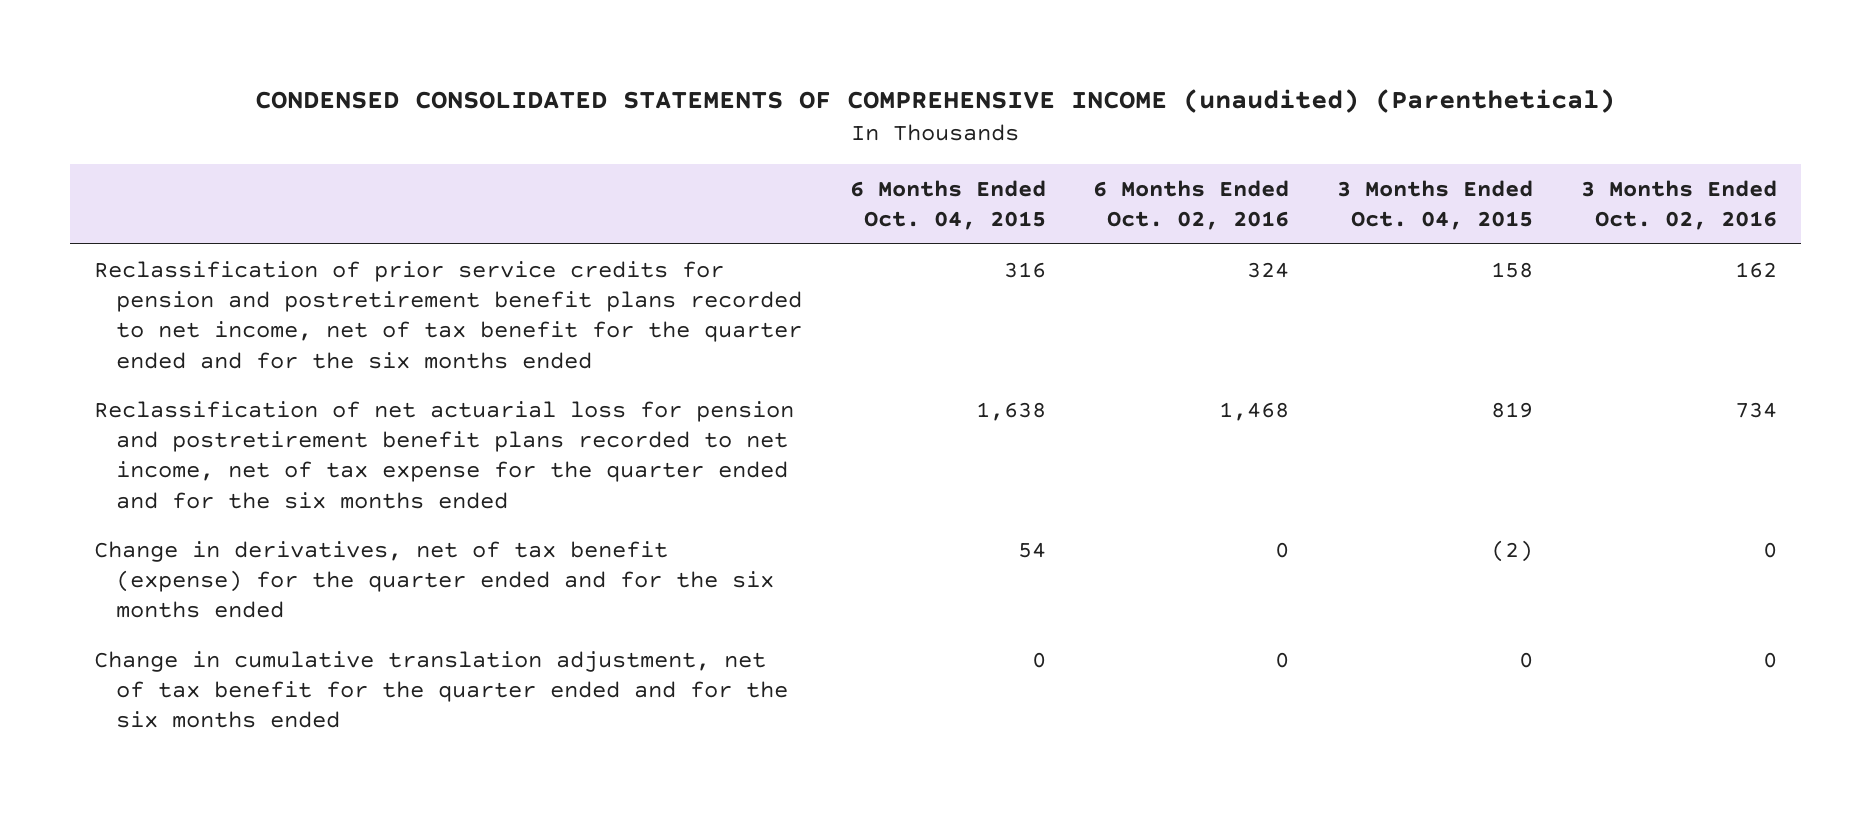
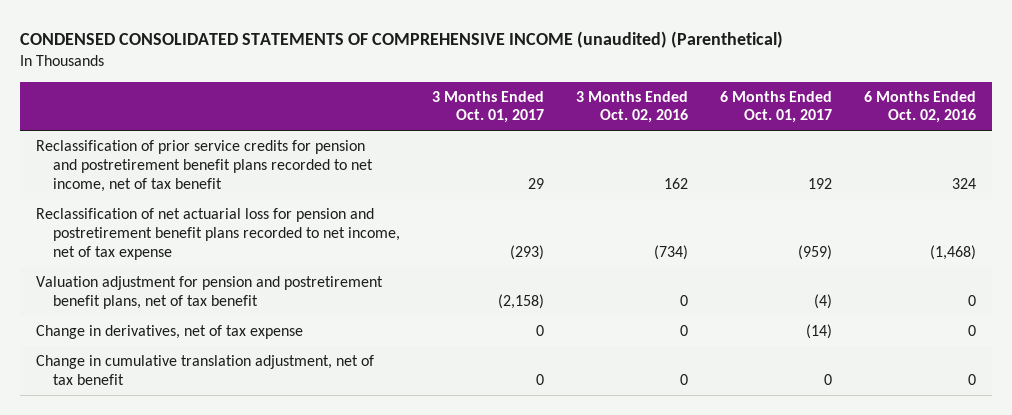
[849,179,1046,231] 6 Months Ended Oct. 04, 2015 -> none
[1337,179,1534,231] 3 Months Ended Oct. 04, 2015 -> none
none -> [431,90,544,124] 3 Months Ended Oct. 01, 2017
none -> [719,90,832,124] 6 Months Ended Oct. 01, 2017
[93,540,775,619] Change in derivatives, net of tax benefit (expense) for the quarter ended and for the six months ended -> none
[93,260,803,369] Reclassification of prior service credits for pension and postretirement benefit plans recorded to net income, net of tax benefit for the quarter ended and for the six months ended -> [36,139,373,192] Reclassification of prior service credits for pension and postretirement benefit plans recorded to net income, net of tax benefit
[93,400,794,509] Reclassification of net actuarial loss for pension and postretirement benefit plans recorded to net income, net of tax expense for the quarter ended and for the six months ended -> [36,207,400,260] Reclassification of net actuarial loss for pension and postretirement benefit plans recorded to net income, net of tax expense
[1219,401,1290,421] 1,468 -> [929,244,976,260] (1,468)
[1734,401,1777,418] 734 -> [653,244,688,260] (734)
none -> [36,275,384,309] Valuation adjustment for pension and postretirement benefit plans, net of tax benefit
none -> [36,324,304,339] Change in derivatives, net of tax expense
[93,650,789,729] Change in cumulative translation adjustment, net of tax benefit for the quarter ended and for the six months ended -> [36,354,375,385] Change in cumulative translation adjustment, net of tax benefit

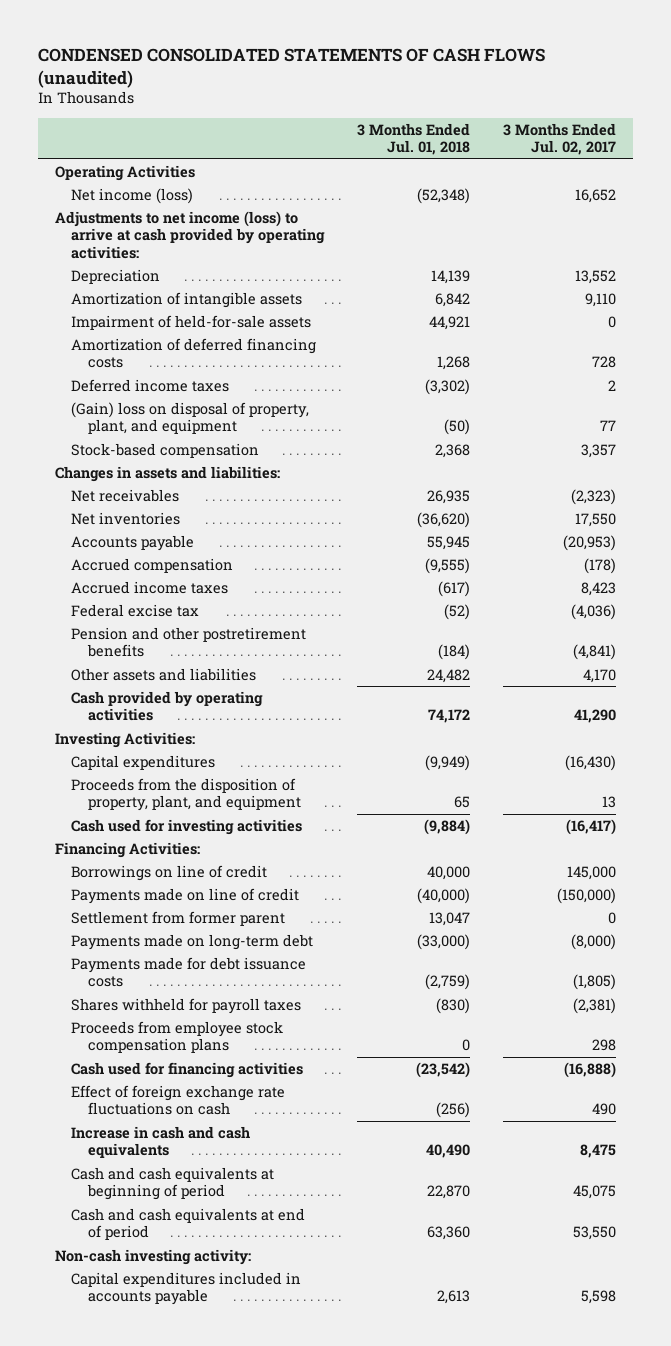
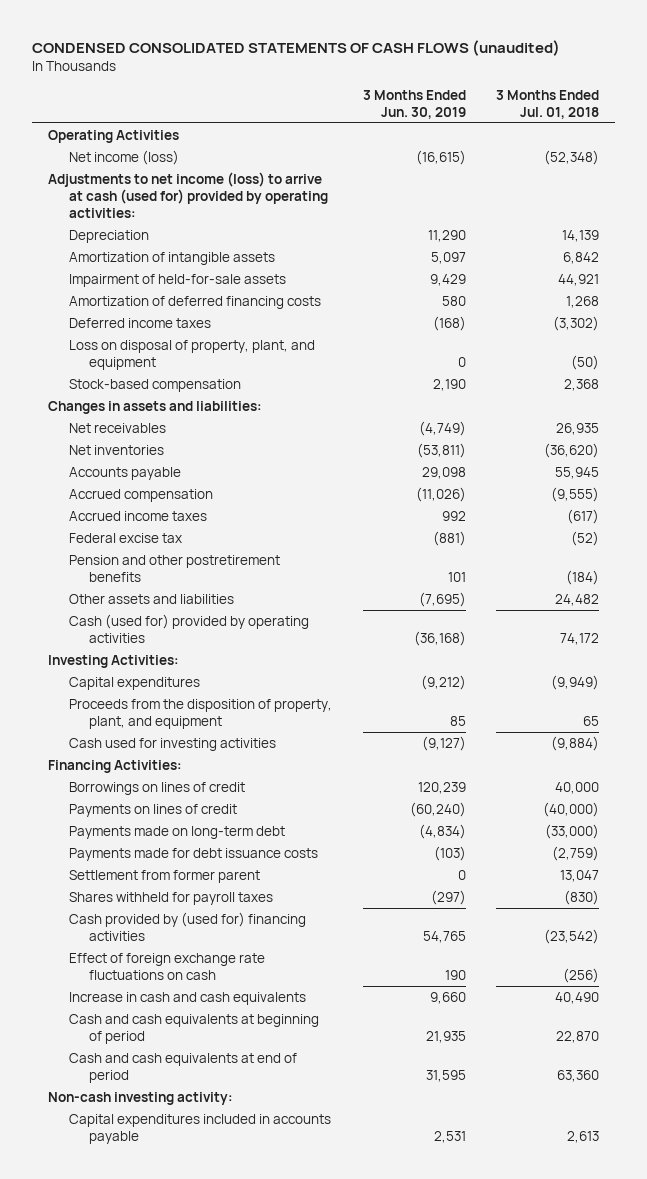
[503,122,617,156] 3 Months Ended Jul. 02, 2017 -> none
none -> [362,89,466,119] 3 Months Ended Jun. 30, 2019
[54,210,326,259] Adjustments to net income (loss) to arrive at cash provided by operating activities: -> [47,171,328,218] Adjustments to net income (loss) to arrive at cash (used for) provided by operating activities:
[71,401,310,435] (Gain) loss on disposal of property, plant, and equipment -> [68,339,315,370] Loss on disposal of property, plant, and equipment
[71,690,264,722] Cash provided by operating activities -> [68,613,309,643] Cash (used for) provided by operating activities
[71,864,268,881] Borrowings on line of credit -> [68,781,245,795] Borrowings on lines of credit
[71,887,300,904] Payments made on line of credit -> [68,803,237,817] Payments on lines of credit
[71,910,286,926] Settlement from former parent -> [68,869,260,883] Settlement from former parent
[71,1020,284,1054] Proceeds from employee stock compensation plans -> none
[71,1061,304,1078] Cash used for financing activities -> [68,911,306,941] Cash provided by (used for) financing activities

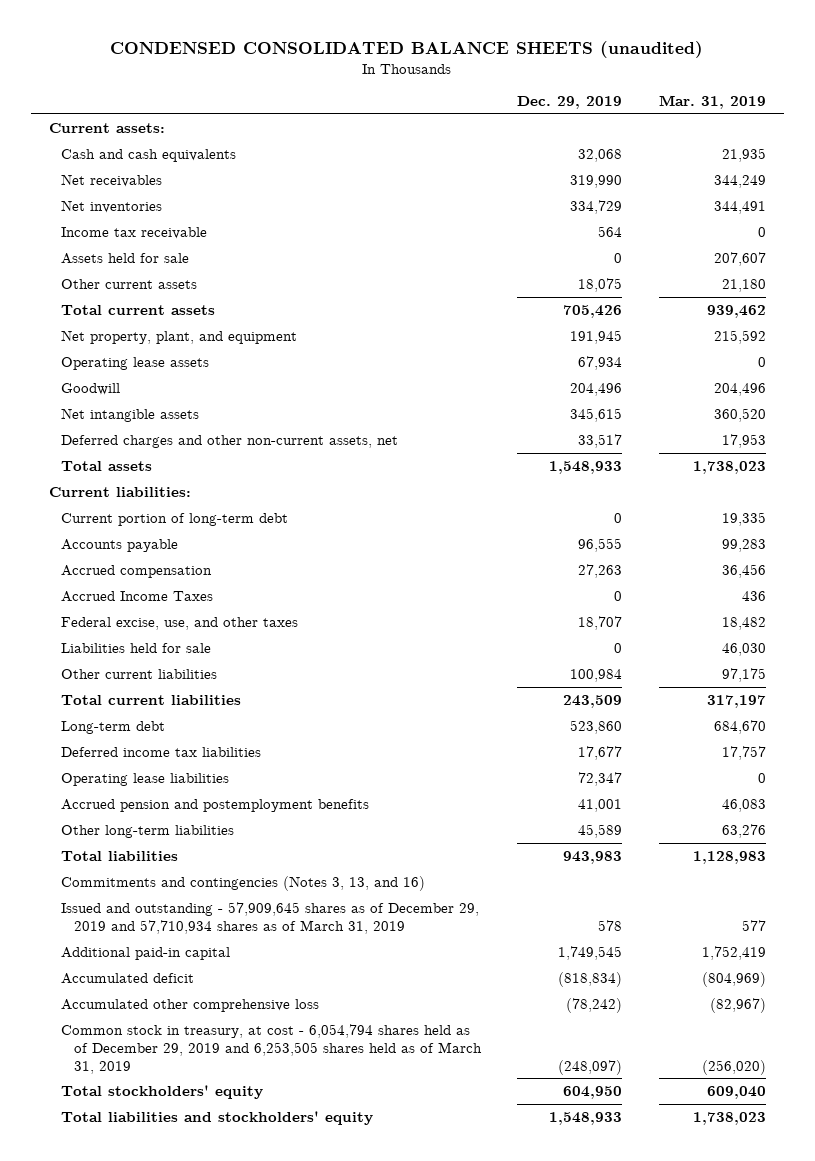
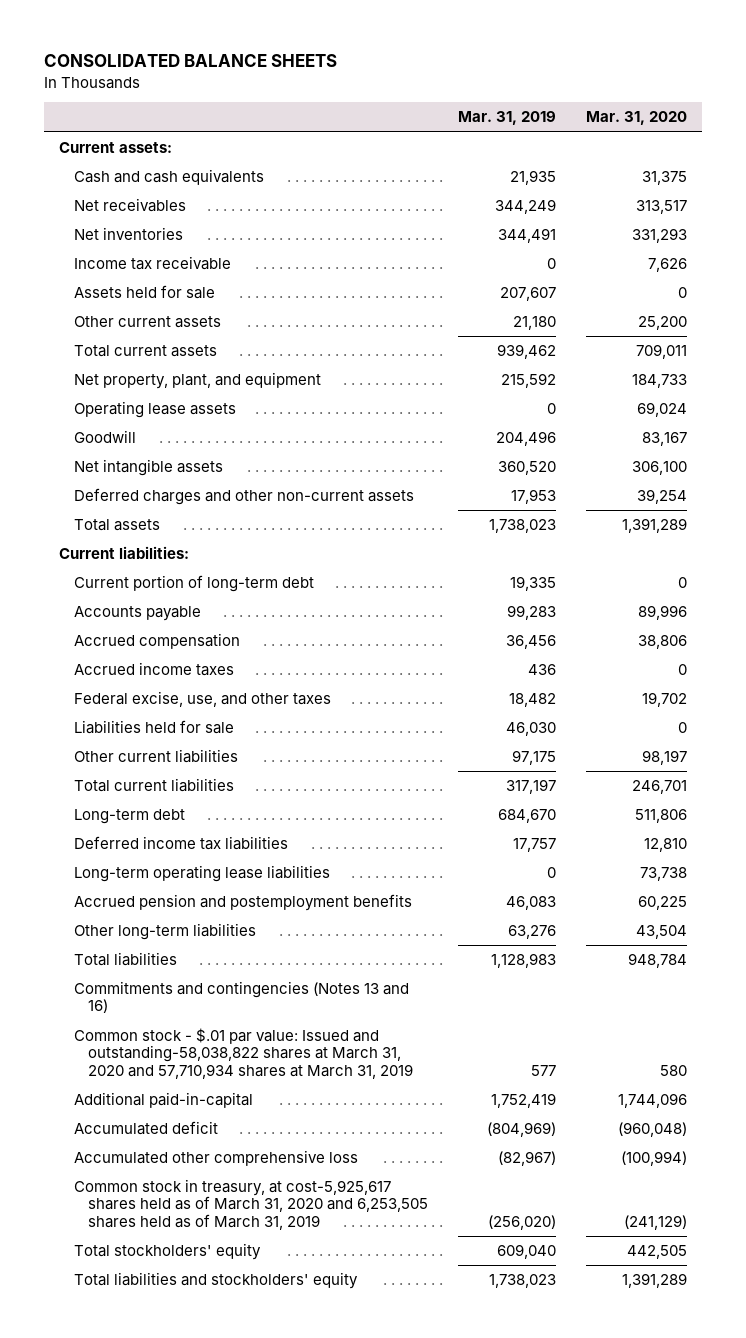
[110,40,704,58] CONDENSED CONSOLIDATED BALANCE SHEETS (unaudited) -> [44,54,338,68] CONSOLIDATED BALANCE SHEETS
[517,96,623,110] Dec. 29, 2019 -> none
none -> [586,111,688,126] Mar. 31, 2020
[61,434,399,448] Deferred charges and other non-current assets, net -> [73,488,414,506] Deferred charges and other non-current assets
[61,590,214,602] Accrued Income Taxes -> [73,662,234,677] Accrued income taxes
[61,772,230,786] Operating lease liabilities -> [73,865,330,883] Long-term operating lease liabilities
[61,875,426,891] Commitments and contingencies (Notes 3, 13, and 16) -> [73,981,409,1014] Commitments and contingencies (Notes 13 and 16)
[61,901,480,934] Issued and outstanding - 57,909,645 shares as of December 29, 2019 and 57,710,934 shares as of March 31, 2019 -> [73,1028,414,1079] Common stock - $.01 par value: Issued and outstanding-58,038,822 shares at March 31, 2020 and 57,710,934 shares at March 31, 2019
[61,946,231,960] Additional paid-in capital -> [73,1092,253,1109] Additional paid-in-capital
[61,1023,482,1074] Common stock in treasury, at cost - 6,054,794 shares held as of December 29, 2019 and 6,253,505 shares held as of March 31, 2019 -> [73,1179,429,1230] Common stock in treasury, at cost-5,925,617 shares held as of March 31, 2020 and 6,253,505 shares held as of March 31, 2019

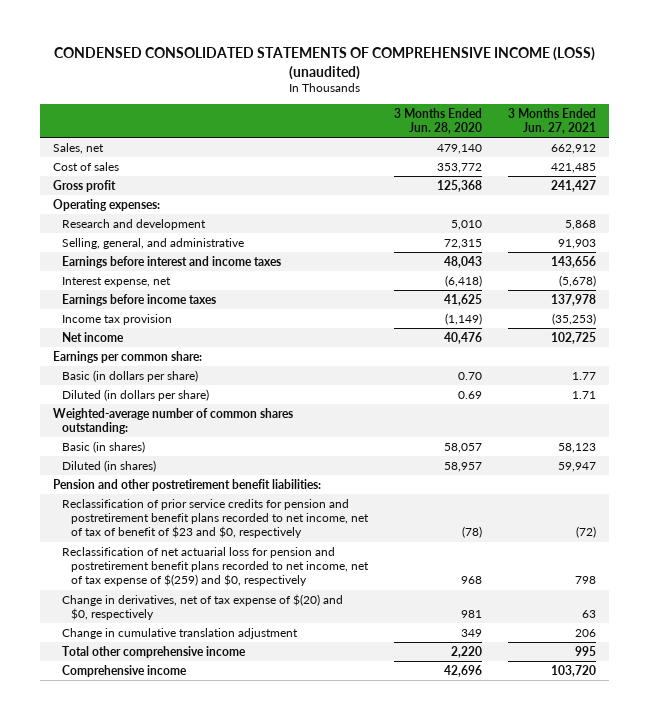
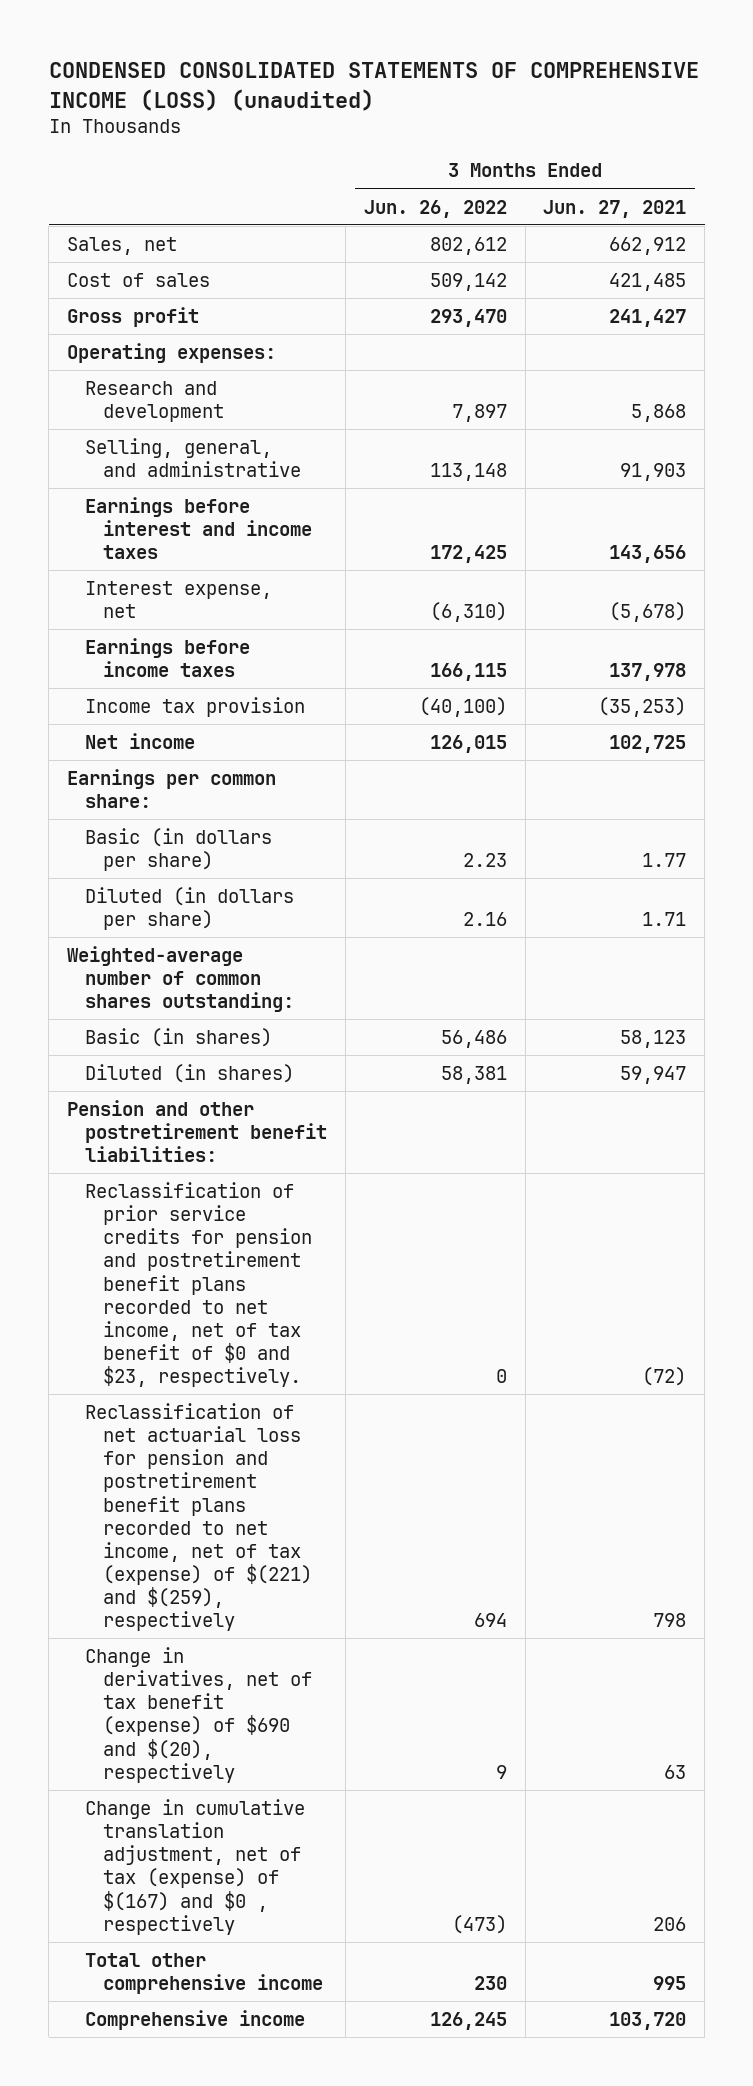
[393,107,482,134] 3 Months Ended Jun. 28, 2020 -> none
none -> [363,199,507,218] Jun. 26, 2022
[62,498,369,539] Reclassification of prior service credits for pension and postretirement benefit plans recorded to net income, net of tax of benefit of $23 and $0, respectively -> [85,1181,313,1388] Reclassification of prior service credits for pension and postretirement benefit plans recorded to net income, net of tax benefit of $0 and $23, respectively.
[62,546,369,587] Reclassification of net actuarial loss for pension and postretirement benefit plans recorded to net income, net of tax expense of $(259) and $0, respectively -> [85,1402,313,1632] Reclassification of net actuarial loss for pension and postretirement benefit plans recorded to net income, net of tax (expense) of $(221) and $(259), respectively
[62,593,344,620] Change in derivatives, net of tax expense of $(20) and $0, respectively -> [85,1646,313,1783] Change in derivatives, net of tax benefit (expense) of $690 and $(20), respectively
[62,627,299,639] Change in cumulative translation adjustment -> [85,1798,306,1935] Change in cumulative translation adjustment, net of tax (expense) of $(167) and $0 , respectively

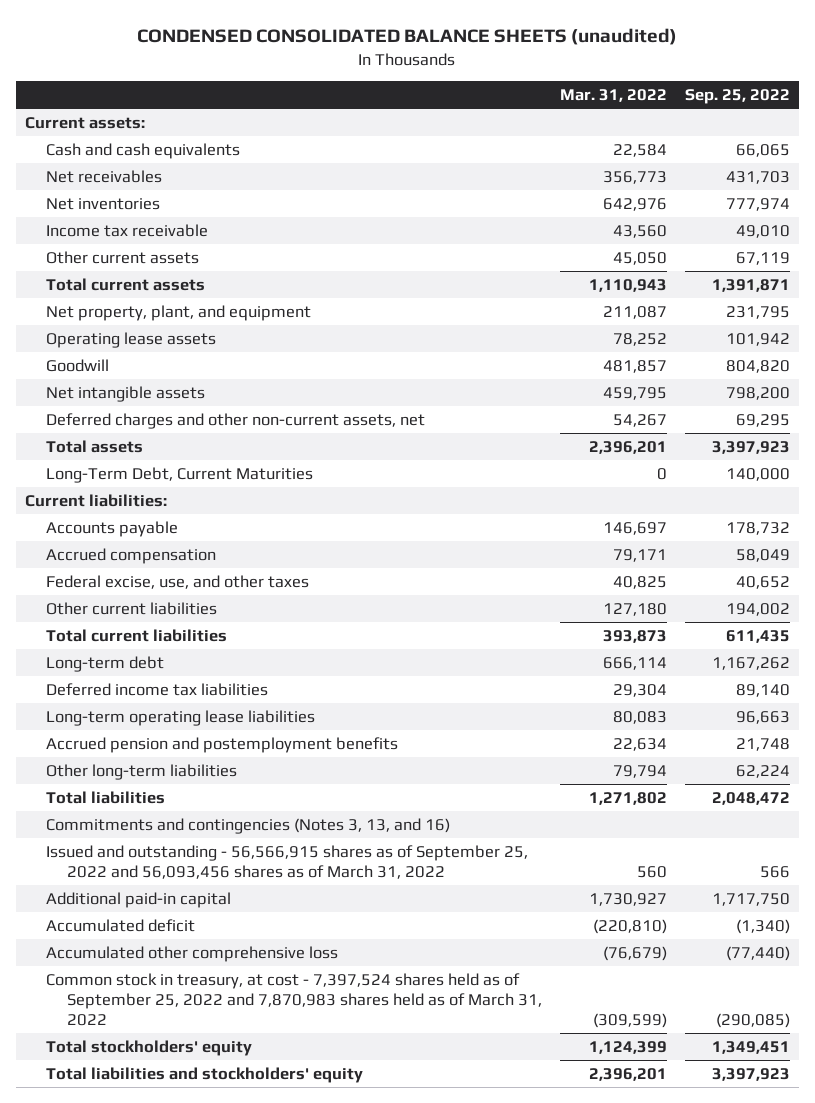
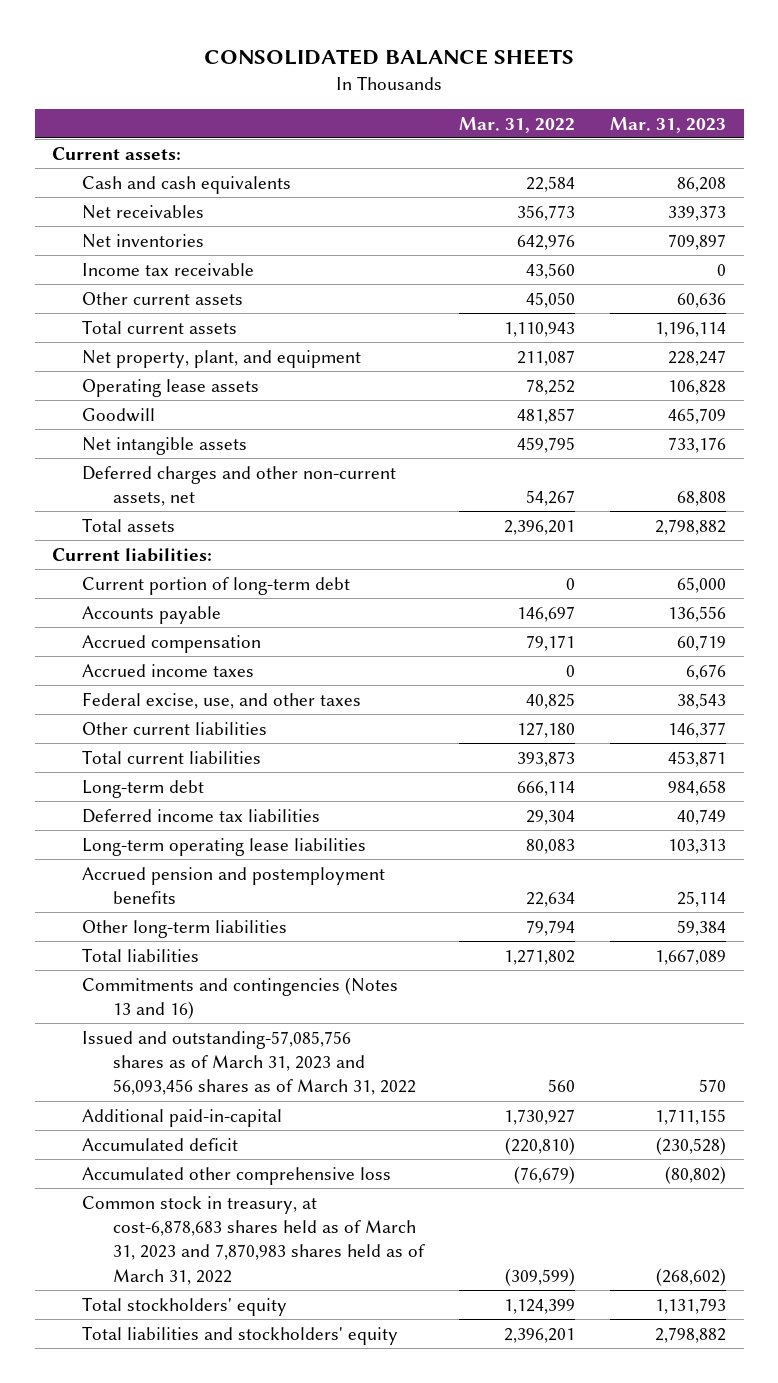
[137,28,678,46] CONDENSED CONSOLIDATED BALANCE SHEETS (unaudited) -> [204,49,575,66] CONSOLIDATED BALANCE SHEETS
[684,89,790,105] Sep. 25, 2022 -> none
none -> [609,116,726,133] Mar. 31, 2023
[46,466,314,483] Long-Term Debt, Current Maturities -> none
none -> [82,576,351,595] Current portion of long-term debt
none -> [82,663,255,677] Accrued income taxes
[46,817,451,834] Commitments and contingencies (Notes 3, 13, and 16) -> [82,976,399,1020] Commitments and contingencies (Notes 13 and 16)
[46,844,529,879] Issued and outstanding - 56,566,915 shares as of September 25, 2022 and 56,093,456 shares as of March 31, 2022 -> [82,1030,416,1096] Issued and outstanding-57,085,756 shares as of March 31, 2023 and 56,093,456 shares as of March 31, 2022
[46,891,232,908] Additional paid-in capital -> [82,1108,283,1127] Additional paid-in-capital
[46,972,542,1026] Common stock in treasury, at cost - 7,397,524 shares held as of September 25, 2022 and 7,870,983 shares held as of March 31, 2022 -> [82,1195,425,1285] Common stock in treasury, at cost-6,878,683 shares held as of March 31, 2023 and 7,870,983 shares held as of March 31, 2022

